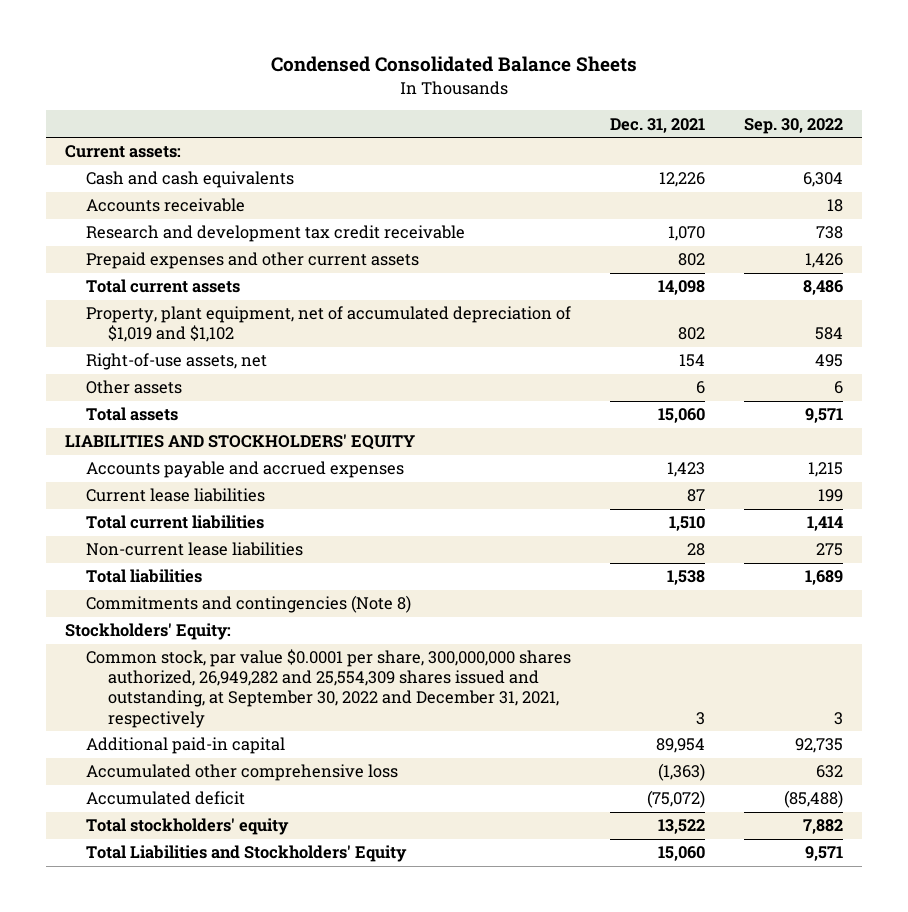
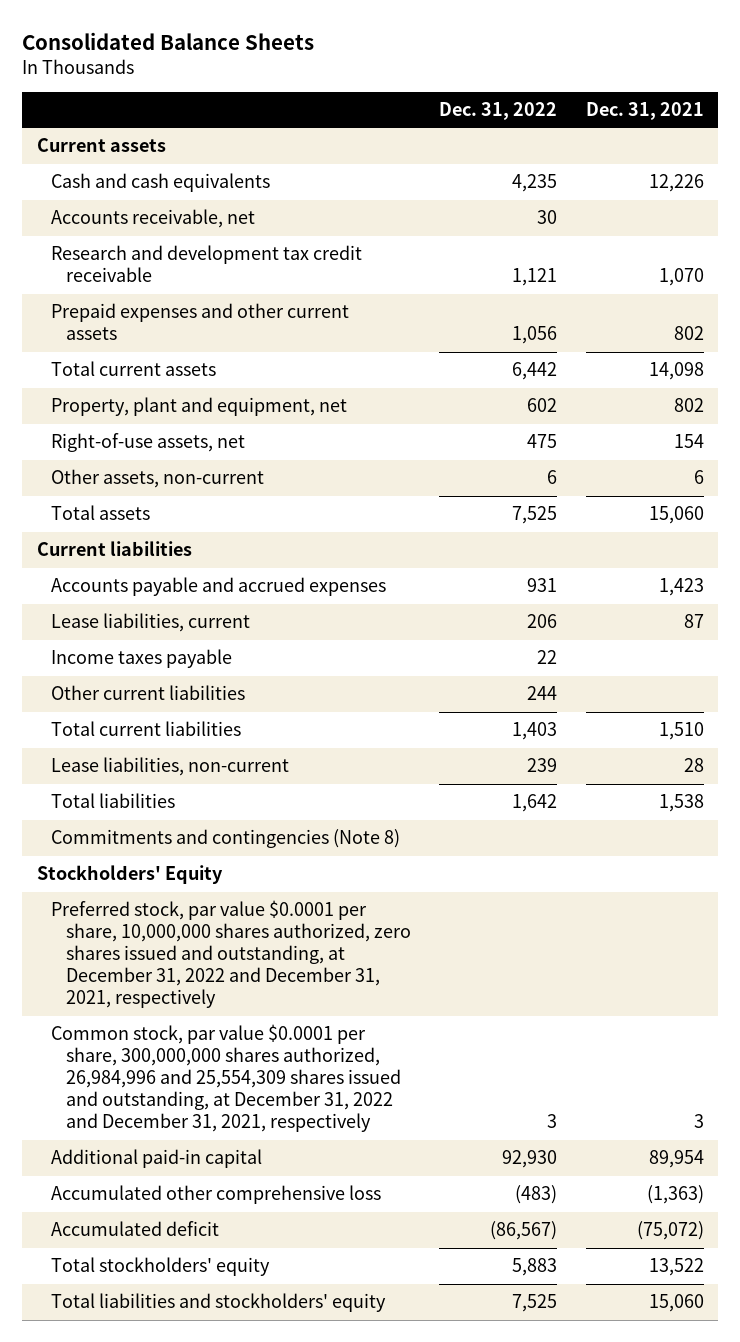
[270,56,637,73] Condensed Consolidated Balance Sheets -> [22,31,315,50] Consolidated Balance Sheets
[743,117,843,134] Sep. 30, 2022 -> none
none -> [439,102,558,121] Dec. 31, 2022
[64,145,181,159] Current assets: -> [36,138,166,153] Current assets
[86,198,246,213] Accounts receivable -> [51,209,256,229] Accounts receivable, net
[86,306,572,343] Property, plant equipment, net of accumulated depreciation of $1,019 and $1,102 -> [51,397,348,417] Property, plant and equipment, net
[86,380,183,395] Other assets -> [51,469,265,489] Other assets, non-current
[64,434,415,451] LIABILITIES AND STOCKHOLDERS' EQUITY -> none
none -> [36,541,192,557] Current liabilities
[86,488,266,503] Current lease liabilities -> [51,613,251,633] Lease liabilities, current
none -> [51,649,233,669] Income taxes payable
none -> [51,685,246,701] Other current liabilities
[86,542,304,557] Non-current lease liabilities -> [51,757,290,777] Lease liabilities, non-current
[64,623,231,641] Stockholders' Equity: -> [36,865,223,885] Stockholders' Equity
none -> [51,900,412,1009] Preferred stock, par value $0.0001 per share, 10,000,000 shares authorized, zero shares issued and outstanding, at December 31, 2022 and December 31, 2021, respectively
[86,649,572,728] Common stock, par value $0.0001 per share, 300,000,000 shares authorized, 26,949,282 and 25,554,309 shares issued and outstanding, at September 30, 2022 and December 31, 2021, respectively -> [51,1024,402,1133] Common stock, par value $0.0001 per share, 300,000,000 shares authorized, 26,984,996 and 25,554,309 shares issued and outstanding, at December 31, 2022 and December 31, 2021, respectively
[86,845,408,863] Total Liabilities and Stockholders' Equity -> [51,1293,387,1313] Total liabilities and stockholders' equity

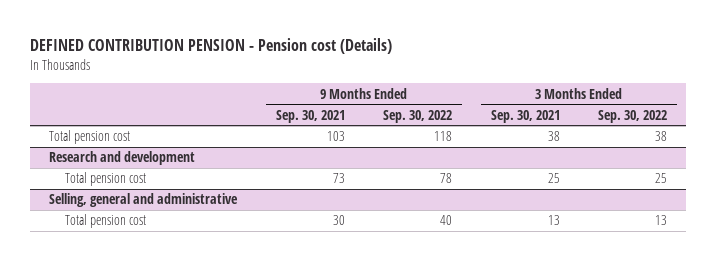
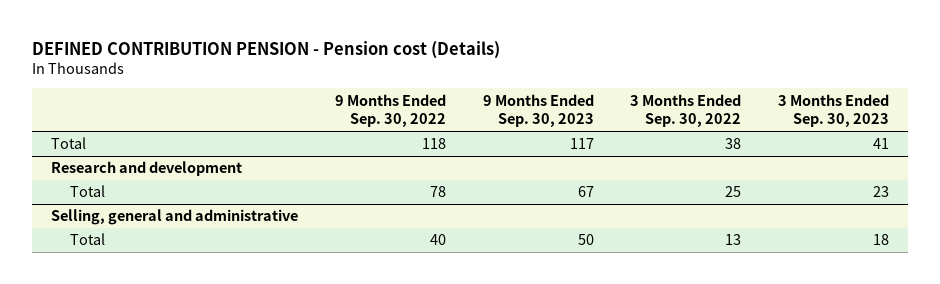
[275,109,345,123] Sep. 30, 2021 -> none
[490,109,560,123] Sep. 30, 2021 -> none
none -> [482,93,594,128] 9 Months Ended Sep. 30, 2023
none -> [778,93,890,128] 3 Months Ended Sep. 30, 2023
[49,130,131,145] Total pension cost -> [50,137,86,150] Total
[65,172,147,187] Total pension cost -> [69,185,105,198] Total
[65,214,147,229] Total pension cost -> [69,233,105,246] Total

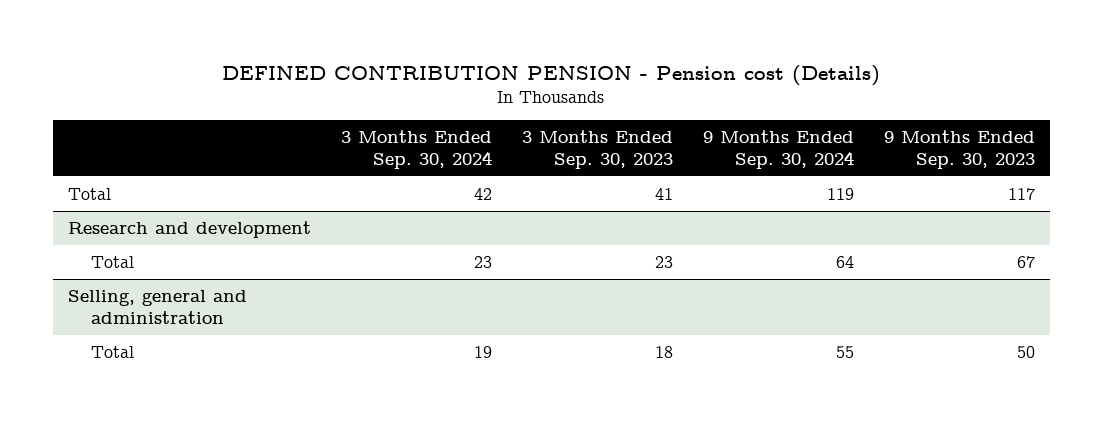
[334,93,446,128] 9 Months Ended Sep. 30, 2022 -> none
[630,93,742,128] 3 Months Ended Sep. 30, 2022 -> none
none -> [340,130,492,169] 3 Months Ended Sep. 30, 2024
none -> [702,130,854,169] 9 Months Ended Sep. 30, 2024
[50,209,298,226] Selling, general and administrative -> [67,290,247,324] Selling, general and administration

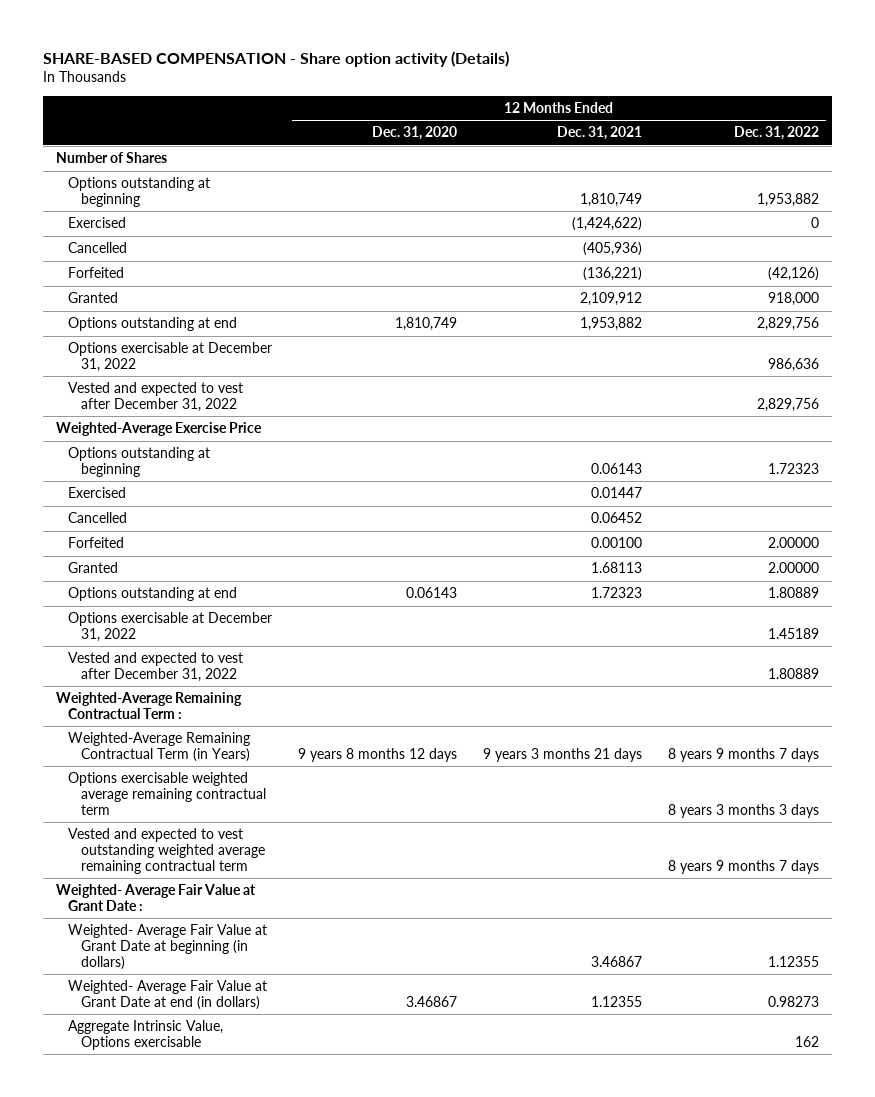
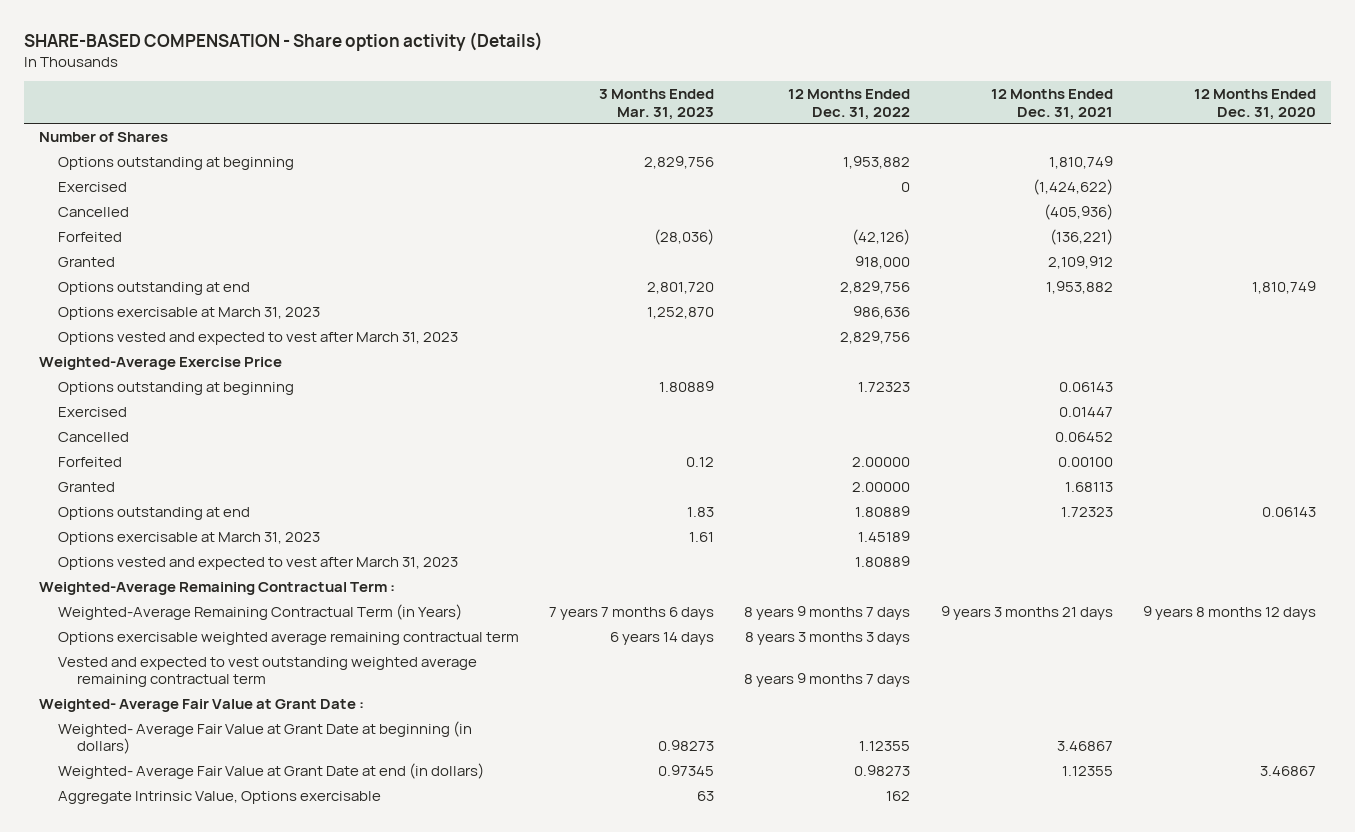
none -> [599,89,715,120] 3 Months Ended Mar. 31, 2023
[68,342,273,373] Options exercisable at December 31, 2022 -> [57,306,320,320] Options exercisable at March 31, 2023
[68,382,244,413] Vested and expected to vest after December 31, 2022 -> [57,331,458,345] Options vested and expected to vest after March 31, 2023
[68,612,273,643] Options exercisable at December 31, 2022 -> [57,531,320,545] Options exercisable at March 31, 2023
[68,652,244,683] Vested and expected to vest after December 31, 2022 -> [57,556,458,570] Options vested and expected to vest after March 31, 2023

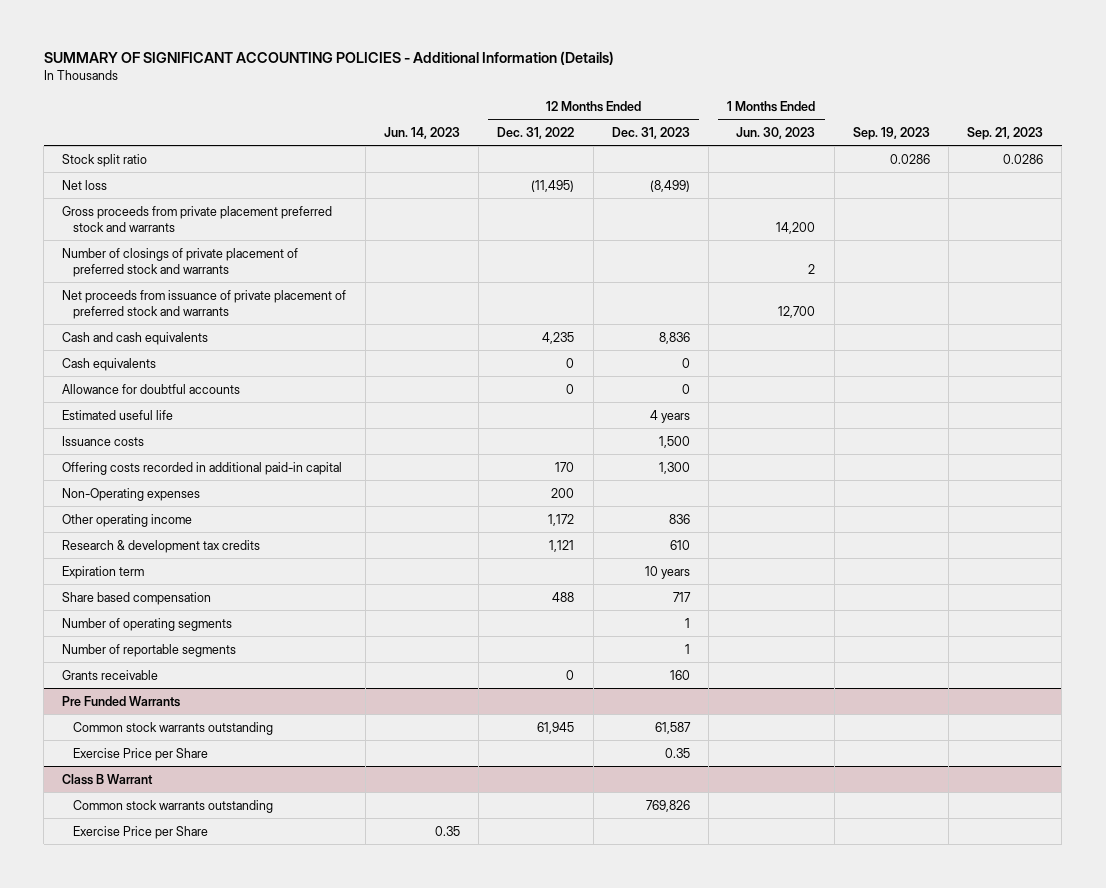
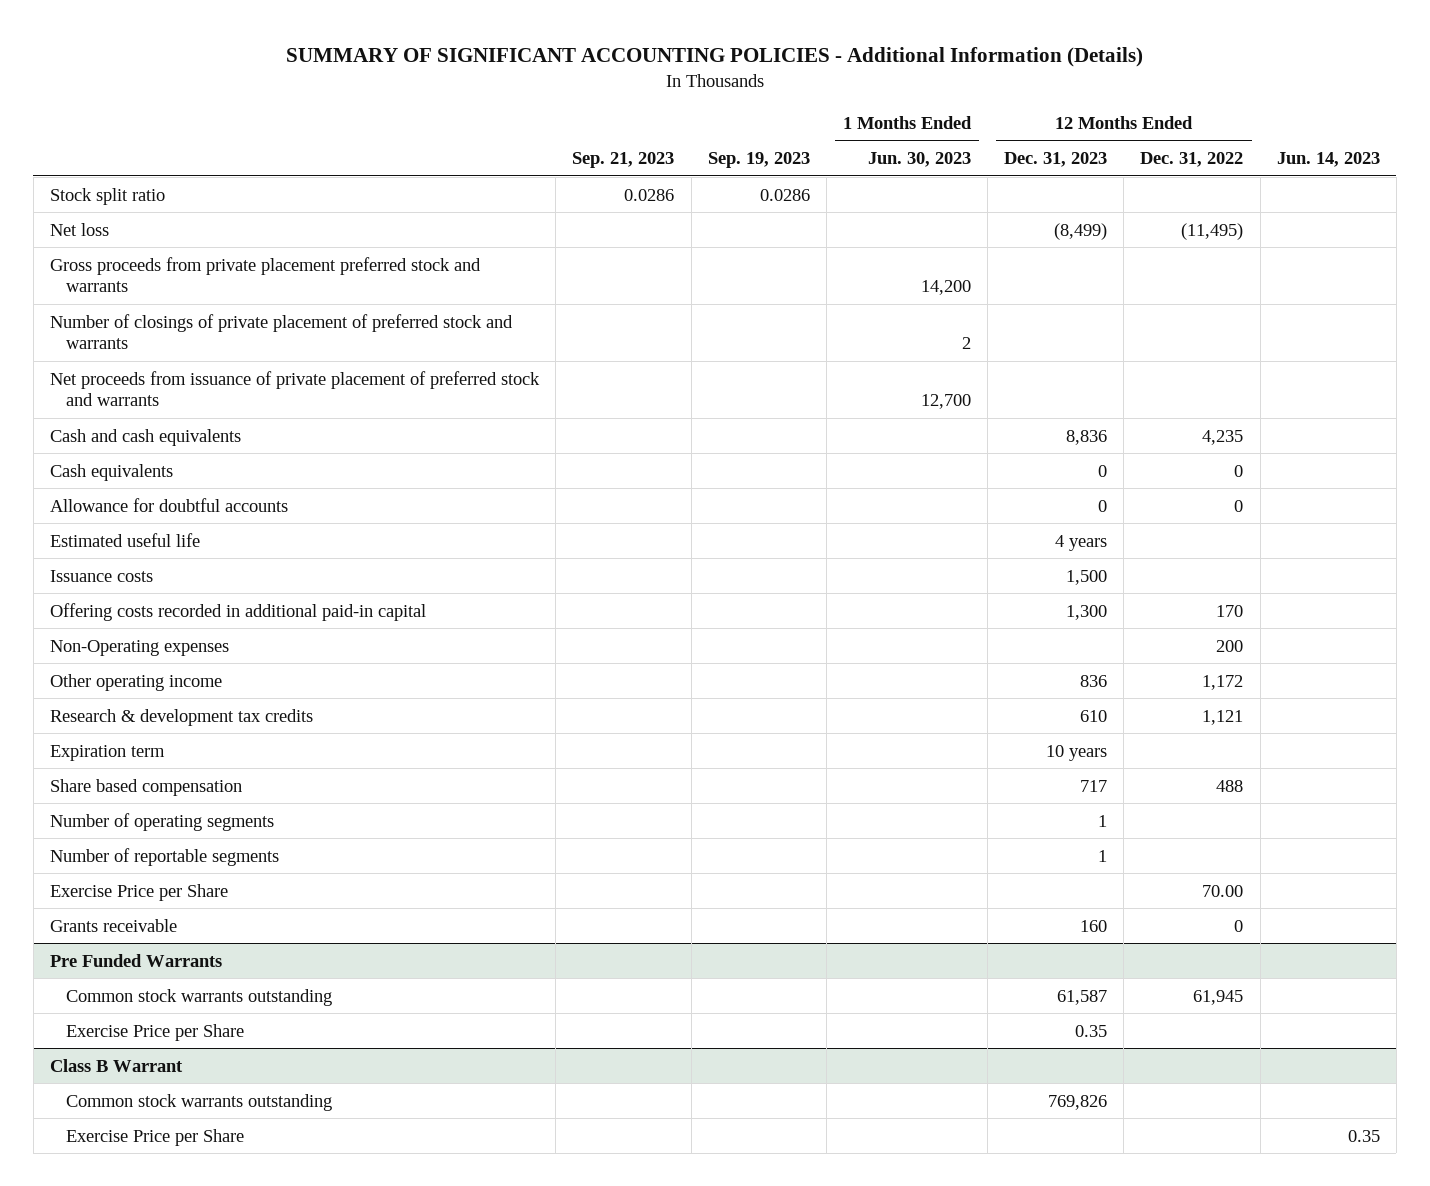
none -> [50,883,229,901] Exercise Price per Share

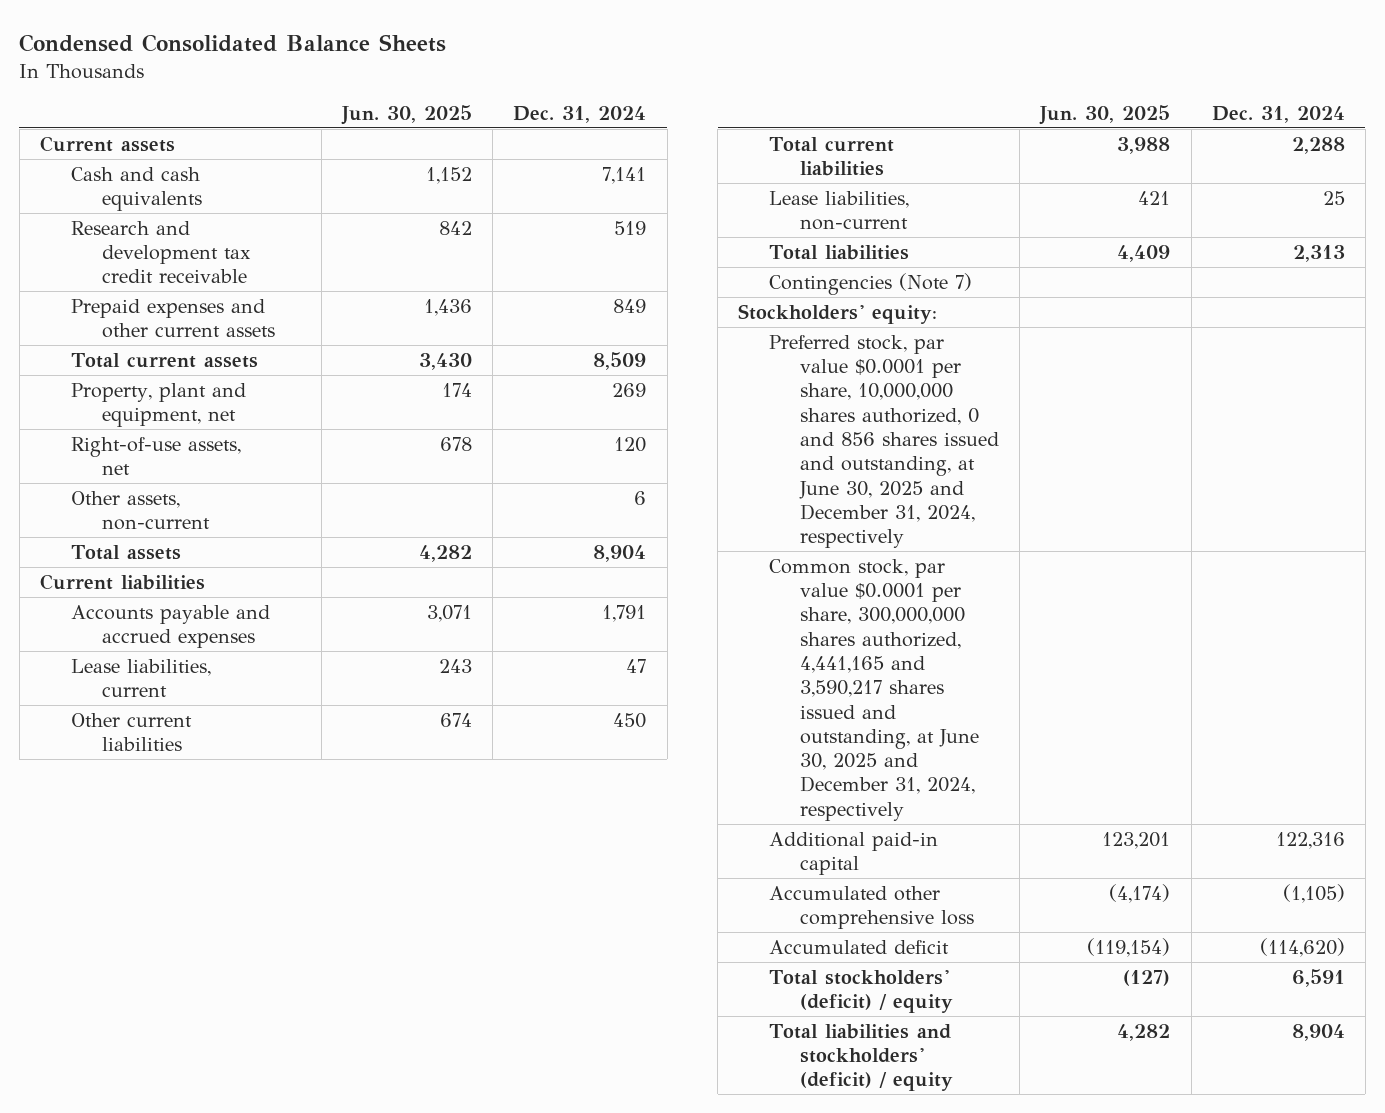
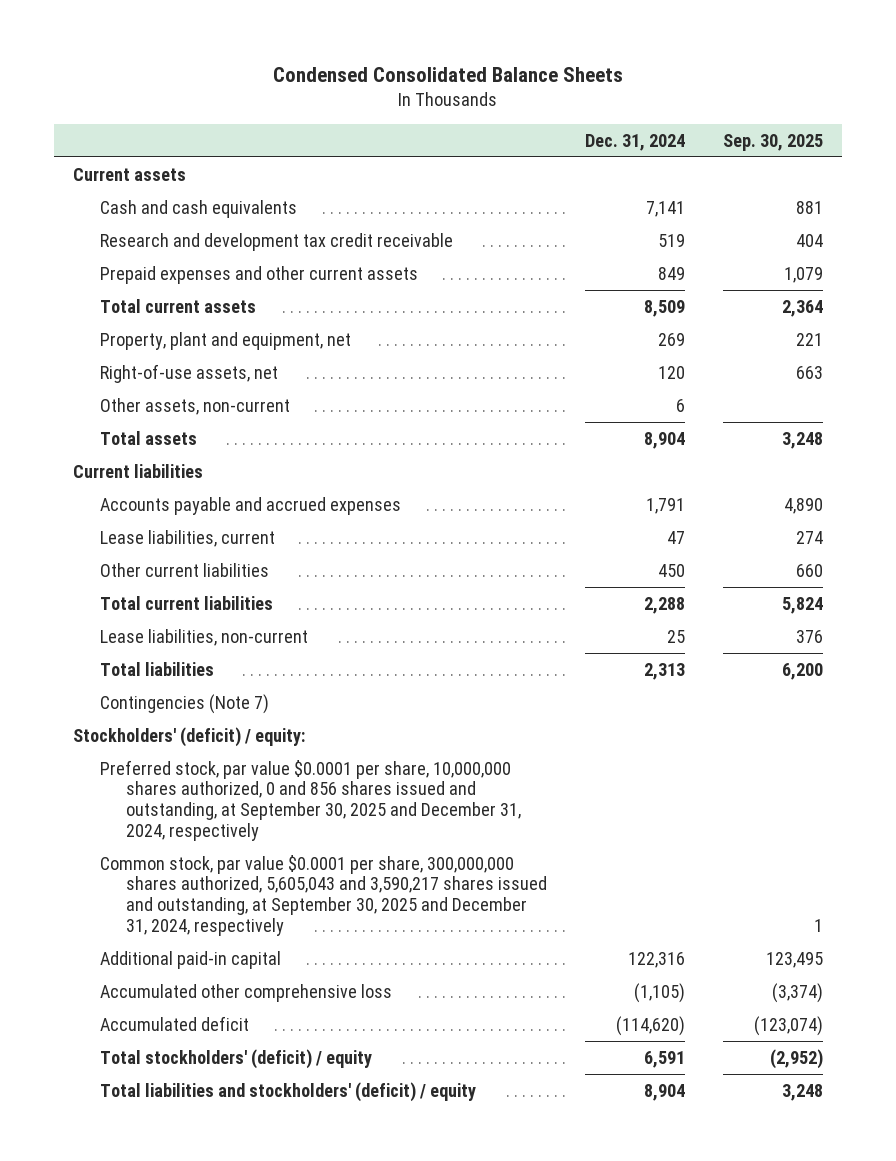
[341,104,473,125] Jun. 30, 2025 -> none
none -> [722,133,823,151] Sep. 30, 2025
[738,303,938,324] Stockholders' equity: -> [73,726,306,747] Stockholders' (deficit) / equity:
[769,334,1000,549] Preferred stock, par value $0.0001 per share, 10,000,000 shares authorized, 0 and 856 shares issued and outstanding, at June 30, 2025 and December 31, 2024, respectively -> [99,759,522,841] Preferred stock, par value $0.0001 per share, 10,000,000 shares authorized, 0 and 856 shares issued and outstanding, at September 30, 2025 and December 31, 2024, respectively
[769,558,980,821] Common stock, par value $0.0001 per share, 300,000,000 shares authorized, 4,441,165 and 3,590,217 shares issued and outstanding, at June 30, 2025 and December 31, 2024, respectively -> [99,854,548,936] Common stock, par value $0.0001 per share, 300,000,000 shares authorized, 5,605,043 and 3,590,217 shares issued and outstanding, at September 30, 2025 and December 31, 2024, respectively

